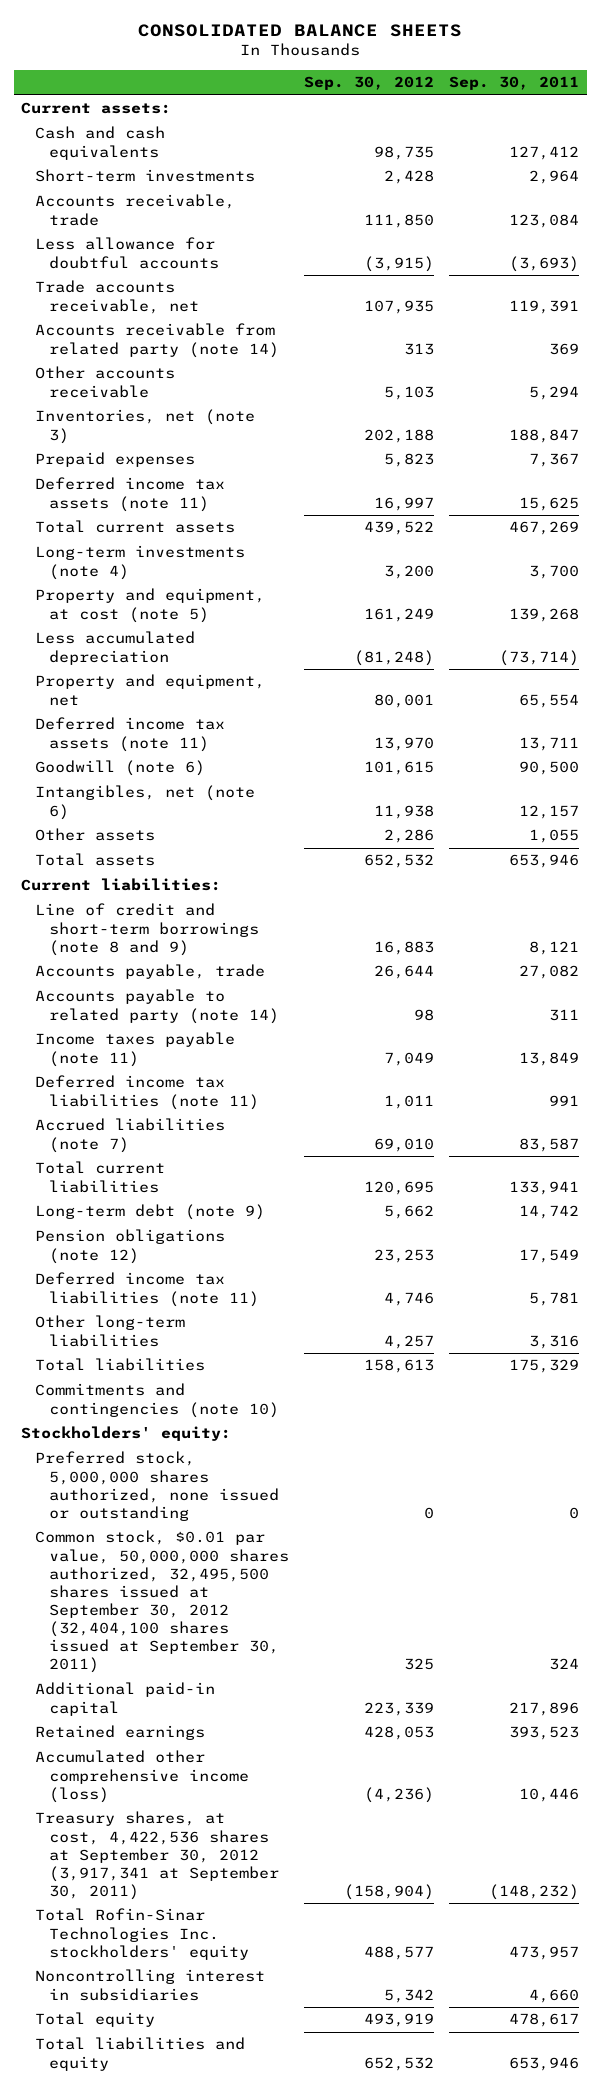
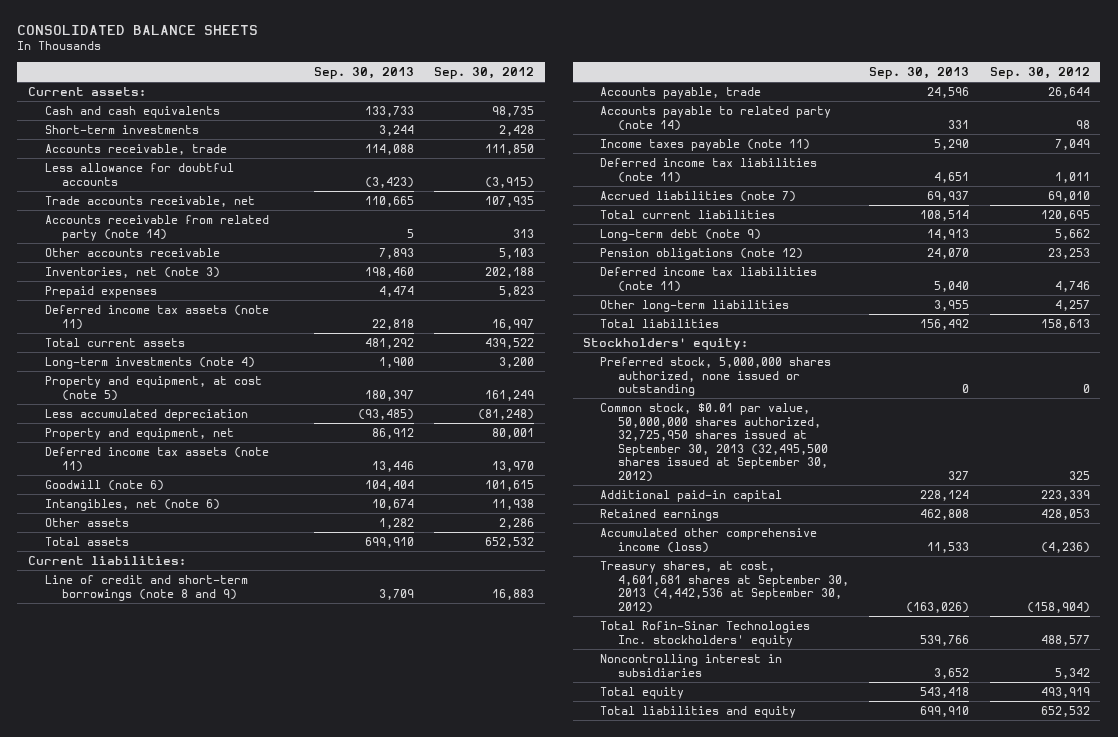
[449,76,580,91] Sep. 30, 2011 -> none
none -> [313,66,414,79] Sep. 30, 2013
[35,1383,280,1418] Commitments and contingencies (note 10) -> none
[35,1530,290,1674] Common stock, $0.01 par value, 50,000,000 shares authorized, 32,495,500 shares issued at September 30, 2012 (32,404,100 shares issued at September 30, 2011) -> [600,403,828,482] Common stock, $0.01 par value, 50,000,000 shares authorized, 32,725,950 shares issued at September 30, 2013 (32,495,500 shares issued at September 30, 2012)
[35,1811,280,1900] Treasury shares, at cost, 4,422,536 shares at September 30, 2012 (3,917,341 at September 30, 2011) -> [600,561,849,613] Treasury shares, at cost, 4,601,681 shares at September 30, 2013 (4,442,536 at September 30, 2012)

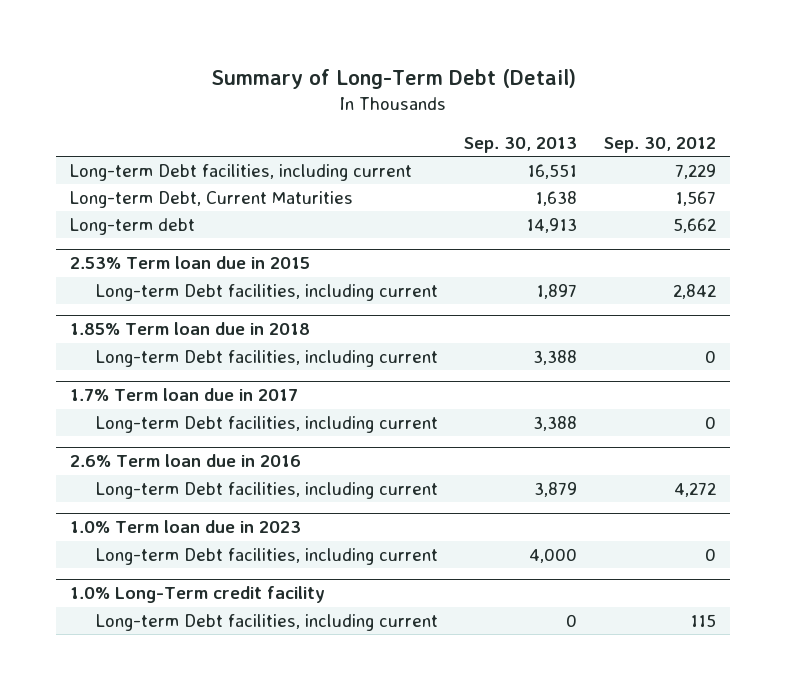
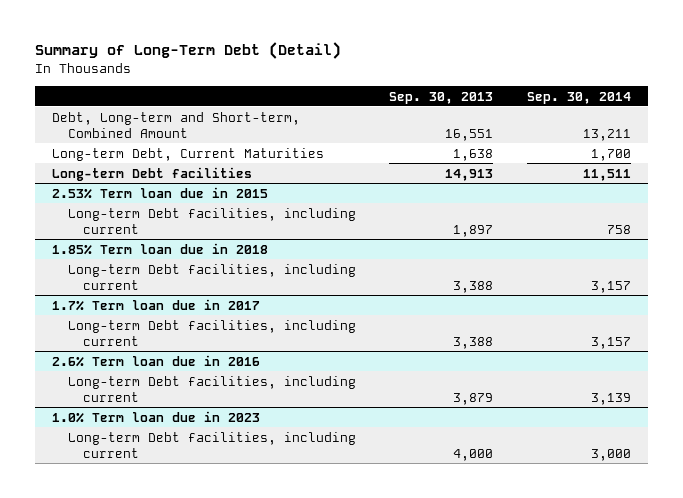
[604,136,717,153] Sep. 30, 2012 -> none
none -> [527,91,632,104] Sep. 30, 2014
[69,163,412,181] Long-term Debt facilities, including current -> [51,111,300,138] Debt, Long-term and Short-term, Combined Amount
[69,217,195,235] Long-term debt -> [51,166,252,181] Long-term Debt facilities
[69,586,325,604] 1.0% Long-Term credit facility -> none
[95,613,438,631] Long-term Debt facilities, including current -> none

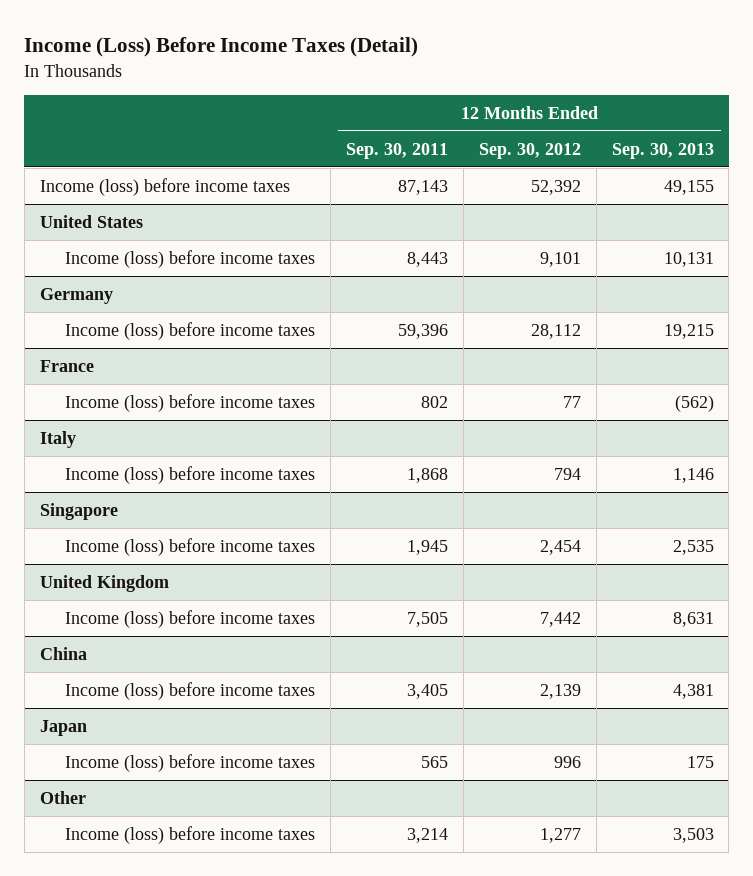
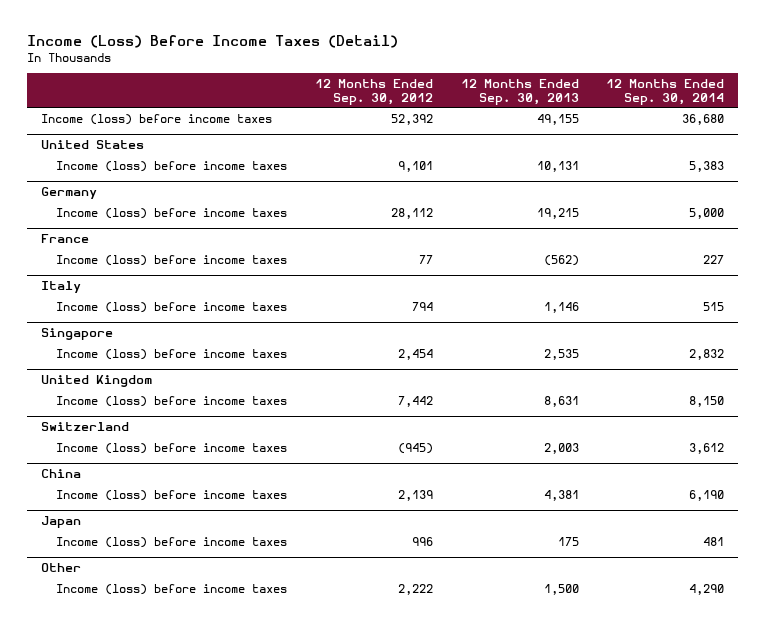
[346,142,449,159] Sep. 30, 2011 -> none
none -> [606,78,725,105] 12 Months Ended Sep. 30, 2014
none -> [41,422,130,432] Switzerland
none -> [56,442,288,454] Income (loss) before income taxes
[539,827,581,843] 1,277 -> [397,583,433,595] 2,222
[672,827,714,843] 3,503 -> [543,583,579,595] 1,500

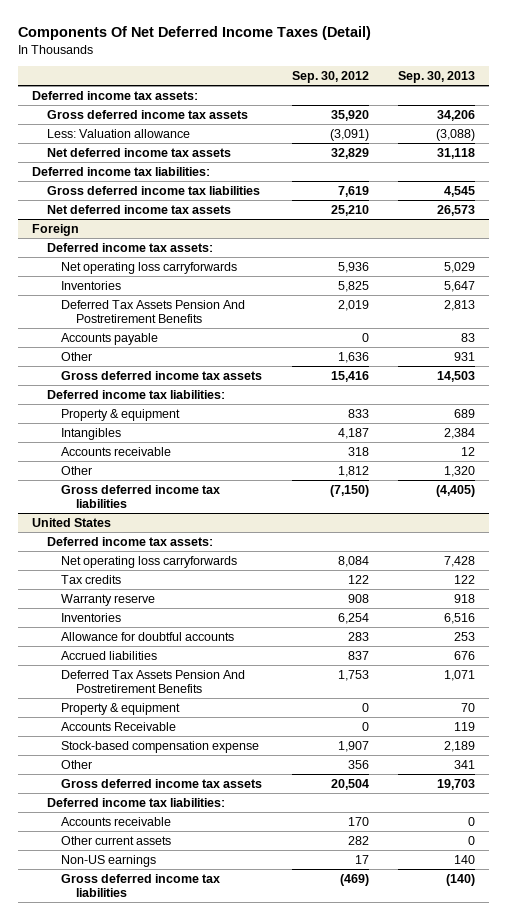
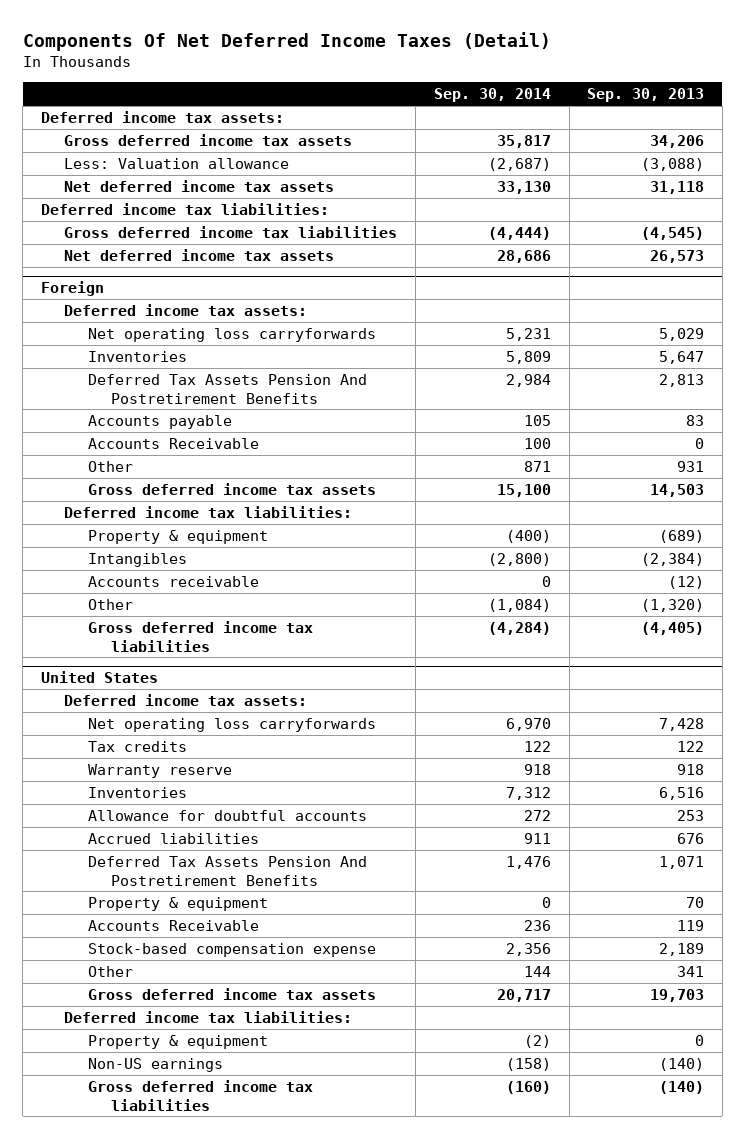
[291,71,369,84] Sep. 30, 2012 -> none
none -> [433,88,551,103] Sep. 30, 2014
[443,185,475,197] 4,545 -> [641,226,705,240] (4,545)
none -> [87,437,259,449] Accounts Receivable
[453,408,475,418] 689 -> [659,529,705,543] (689)
[443,427,475,439] 2,384 -> [641,552,705,566] (2,384)
[460,446,475,456] 12 -> [668,575,705,589] (12)
[443,465,475,477] 1,320 -> [641,598,705,612] (1,320)
[61,816,172,826] Accounts receivable -> none
[61,835,172,845] Other current assets -> none
none -> [87,1034,268,1049] Property & equipment
[453,854,475,864] 140 -> [659,1057,705,1071] (140)

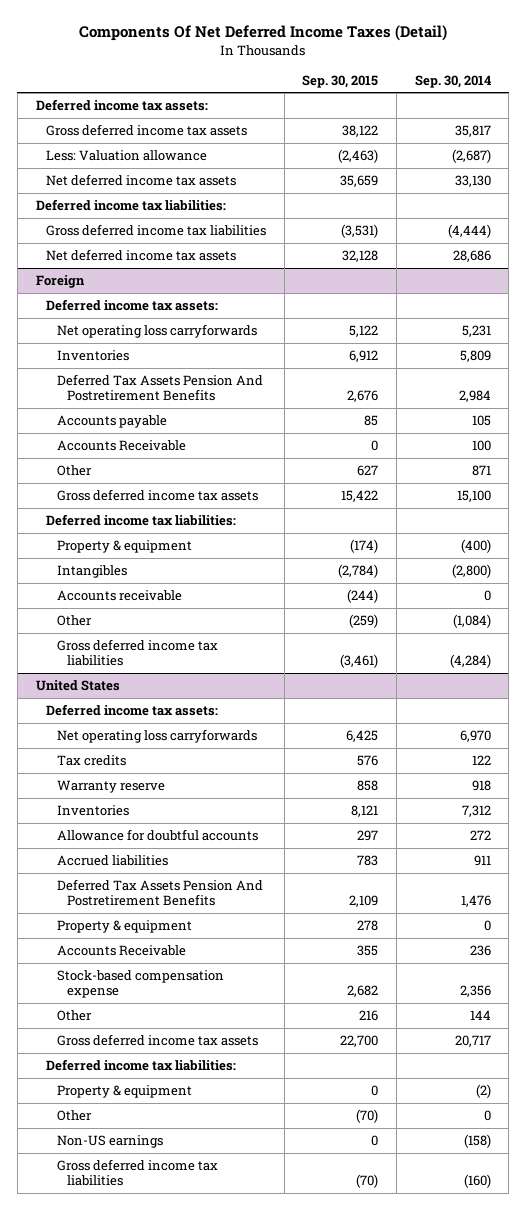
[587,88,705,103] Sep. 30, 2013 -> none
none -> [302,74,379,88] Sep. 30, 2015
none -> [56,1109,92,1121] Other

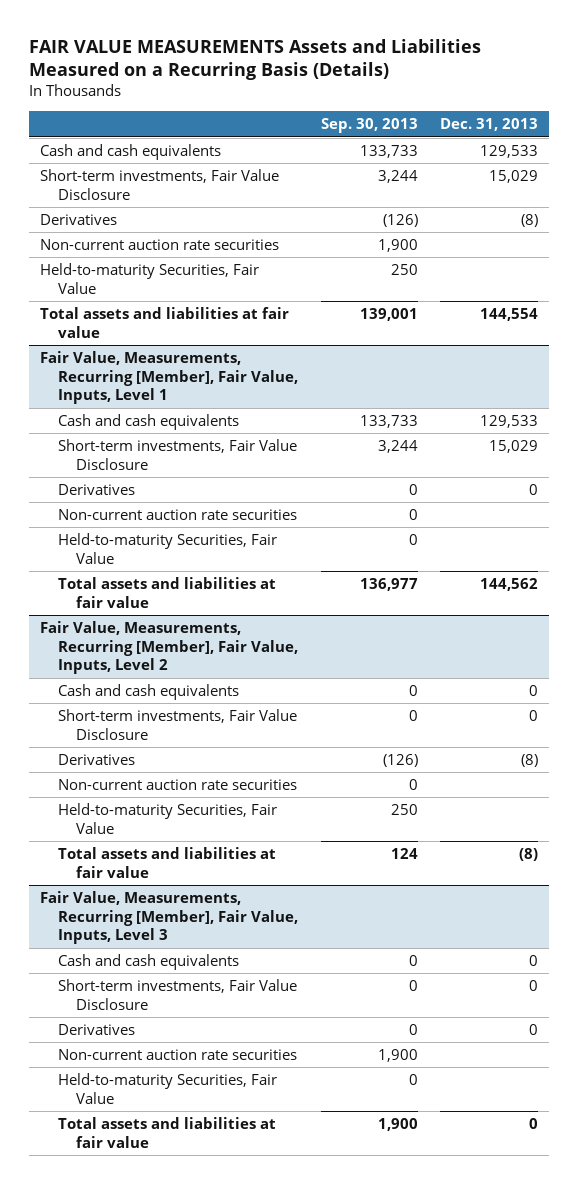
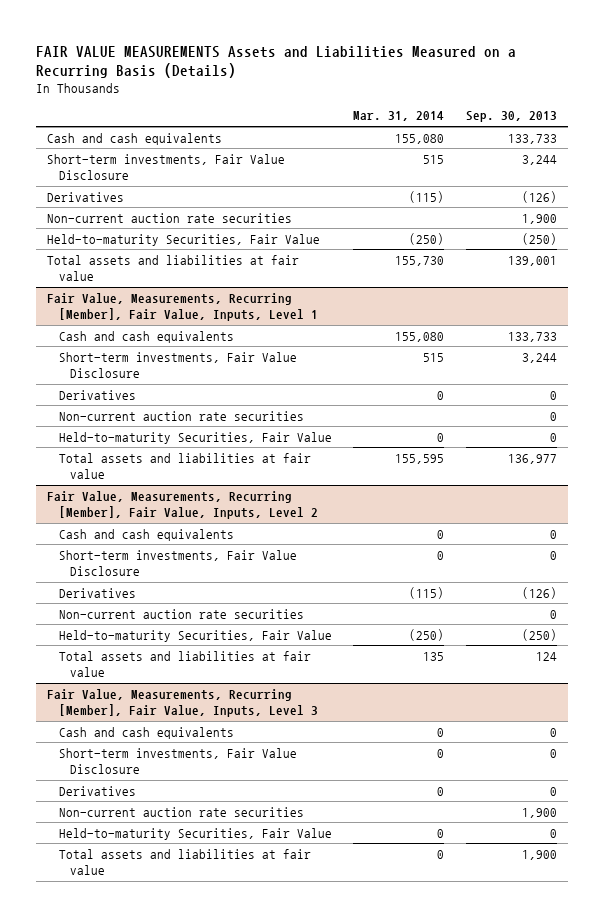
[440,118,539,132] Dec. 31, 2013 -> none
none -> [353,111,445,122] Mar. 31, 2014
[390,264,418,276] 250 -> [522,232,558,245] (250)
[390,804,418,816] 250 -> [522,628,558,641] (250)

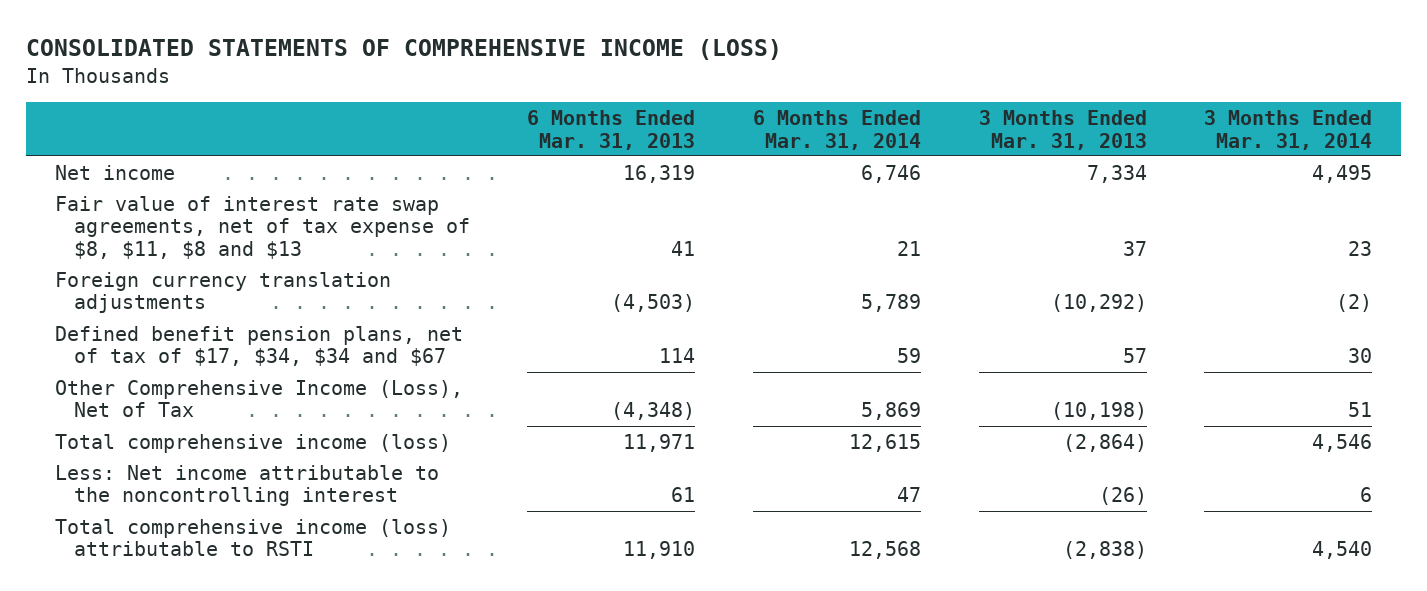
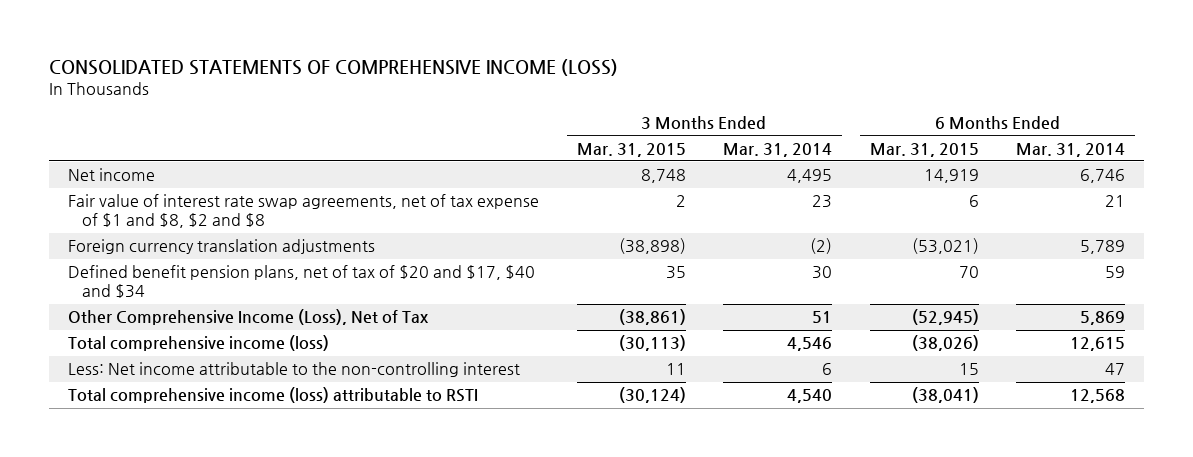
[527,109,696,150] 6 Months Ended Mar. 31, 2013 -> none
[978,109,1147,150] 3 Months Ended Mar. 31, 2013 -> none
none -> [576,142,686,157] Mar. 31, 2015
none -> [869,142,979,157] Mar. 31, 2015
[54,195,470,260] Fair value of interest rate swap agreements, net of tax expense of $8, $11, $8 and $13 -> [68,194,540,229] Fair value of interest rate swap agreements, net of tax expense of $1 and $8, $2 and $8
[54,325,463,367] Defined benefit pension plans, net of tax of $17, $34, $34 and $67 -> [68,265,536,299] Defined benefit pension plans, net of tax of $20 and $17, $40 and $34
[54,464,439,507] Less: Net income attributable to the noncontrolling interest -> [68,362,521,378] Less: Net income attributable to the non-controlling interest

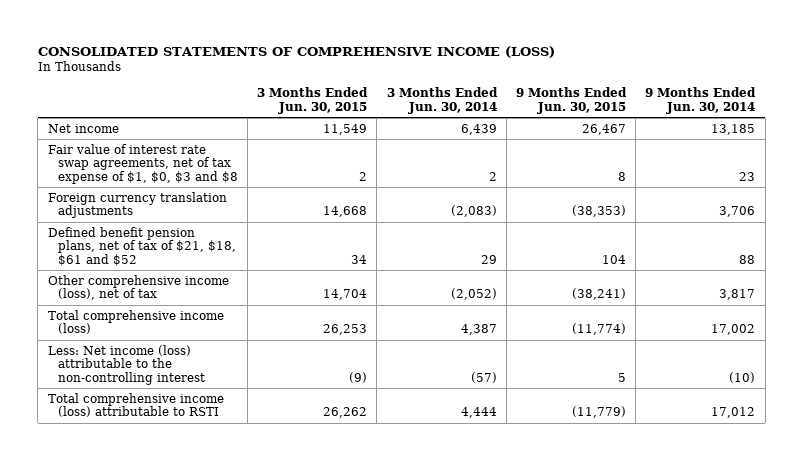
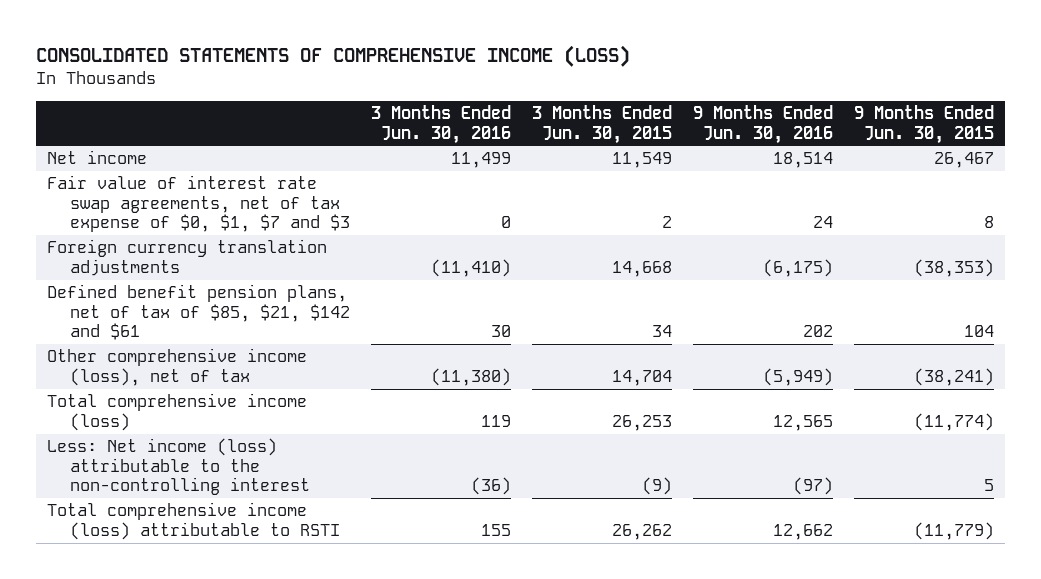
[386,87,498,115] 3 Months Ended Jun. 30, 2014 -> none
[645,87,757,115] 9 Months Ended Jun. 30, 2014 -> none
none -> [370,105,511,144] 3 Months Ended Jun. 30, 2016
none -> [693,105,834,144] 9 Months Ended Jun. 30, 2016
[47,143,238,185] Fair value of interest rate swap agreements, net of tax expense of $1, $0, $3 and $8 -> [46,175,350,233] Fair value of interest rate swap agreements, net of tax expense of $0, $1, $7 and $3
[47,226,236,267] Defined benefit pension plans, net of tax of $21, $18, $61 and $52 -> [46,284,350,341] Defined benefit pension plans, net of tax of $85, $21, $142 and $61

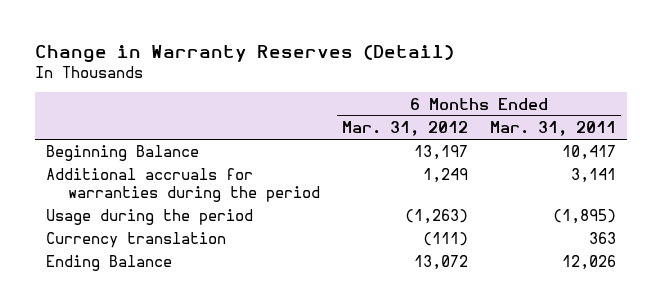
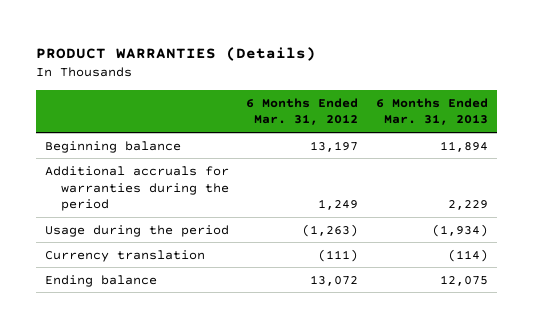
[34,44,454,63] Change in Warranty Reserves (Detail) -> [36,46,317,61] PRODUCT WARRANTIES (Details)
[489,121,616,137] Mar. 31, 2011 -> none
none -> [375,97,488,126] 6 Months Ended Mar. 31, 2013
[45,145,199,162] Beginning Balance -> [45,140,182,153] Beginning balance
[45,255,172,272] Ending Balance -> [45,274,158,287] Ending balance

